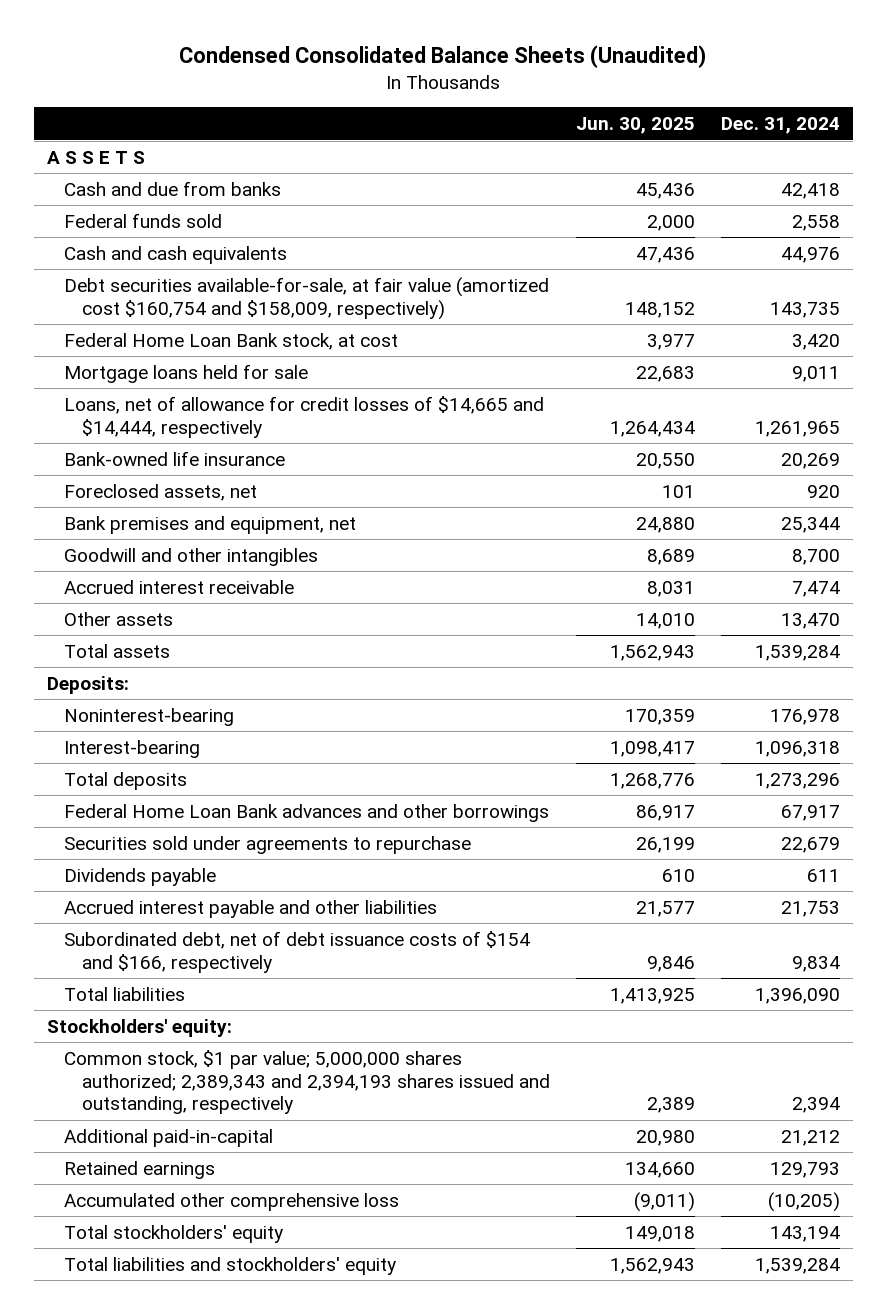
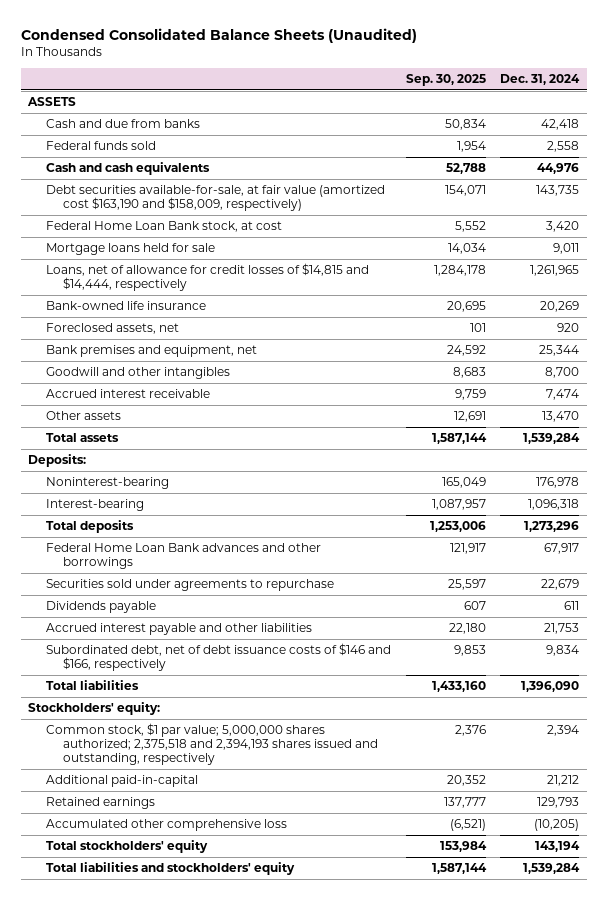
[575,117,695,135] Jun. 30, 2025 -> none
none -> [405,74,486,87] Sep. 30, 2025
[46,150,145,164] A S S E T S -> [27,97,77,107] ASSETS
[64,276,550,320] Debt securities available-for-sale, at fair value (amortized cost $160,754 and $158,009, respectively) -> [45,185,385,212] Debt securities available-for-sale, at fair value (amortized cost $163,190 and $158,009, respectively)
[64,395,545,438] Loans, net of allowance for credit losses of $14,665 and $14,444, respectively -> [45,263,369,292] Loans, net of allowance for credit losses of $14,815 and $14,444, respectively
[64,930,531,973] Subordinated debt, net of debt issuance costs of $154 and $166, respectively -> [45,643,391,672] Subordinated debt, net of debt issuance costs of $146 and $166, respectively
[64,1049,551,1115] Common stock, $1 par value; 5,000,000 shares authorized; 2,389,343 and 2,394,193 shares issued and outstanding, respectively -> [45,723,379,766] Common stock, $1 par value; 5,000,000 shares authorized; 2,375,518 and 2,394,193 shares issued and outstanding, respectively

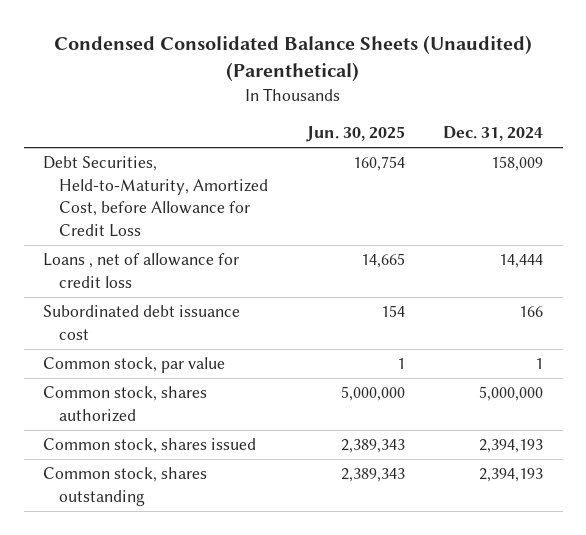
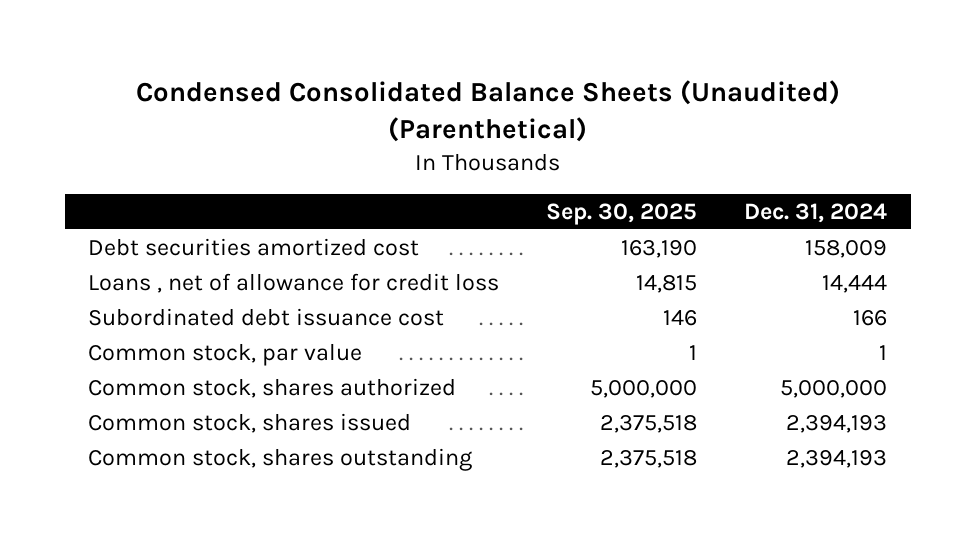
[305,126,405,143] Jun. 30, 2025 -> none
none -> [546,202,698,225] Sep. 30, 2025
[42,156,269,237] Debt Securities, Held-to-Maturity, Amortized Cost, before Allowance for Credit Loss -> [88,237,420,256] Debt securities amortized cost

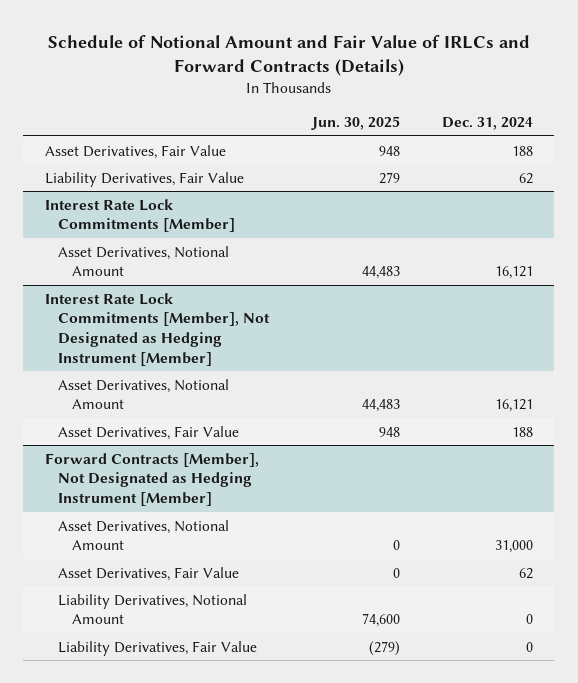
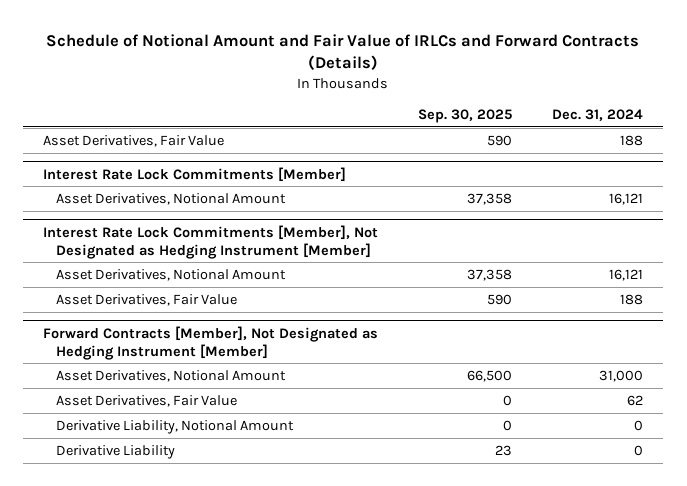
[310,116,400,131] Jun. 30, 2025 -> none
none -> [418,109,513,124] Sep. 30, 2025
[44,171,244,187] Liability Derivatives, Fair Value -> none
[58,593,248,625] Liability Derivatives, Notional Amount -> [55,419,294,434] Derivative Liability, Notional Amount
[58,640,258,656] Liability Derivatives, Fair Value -> [55,444,175,459] Derivative Liability

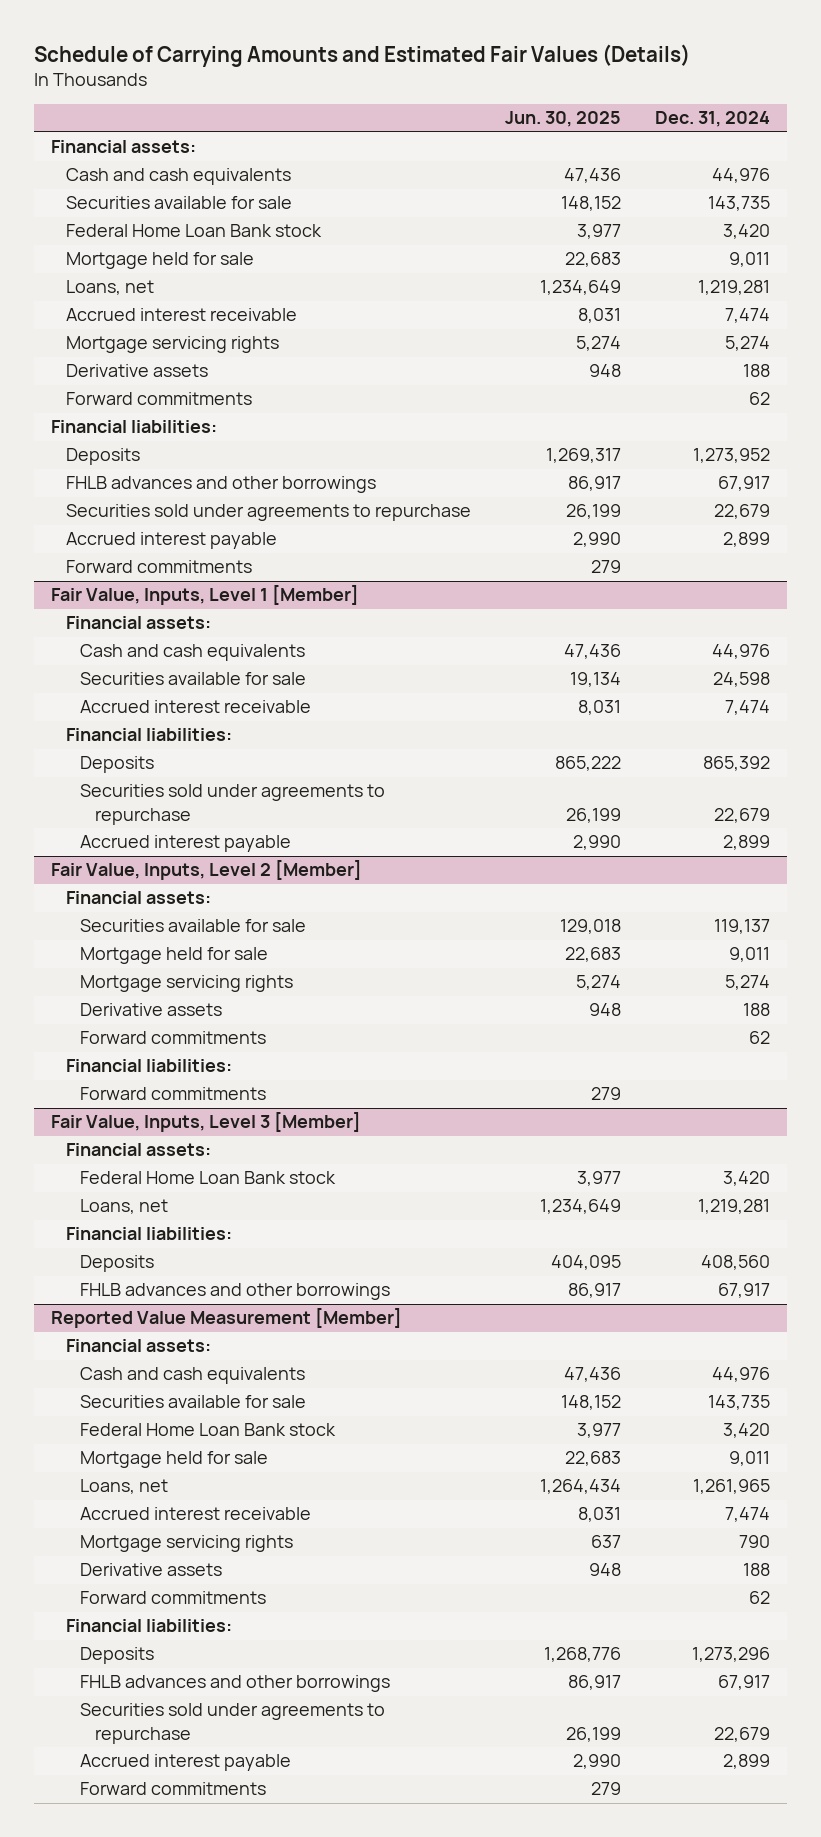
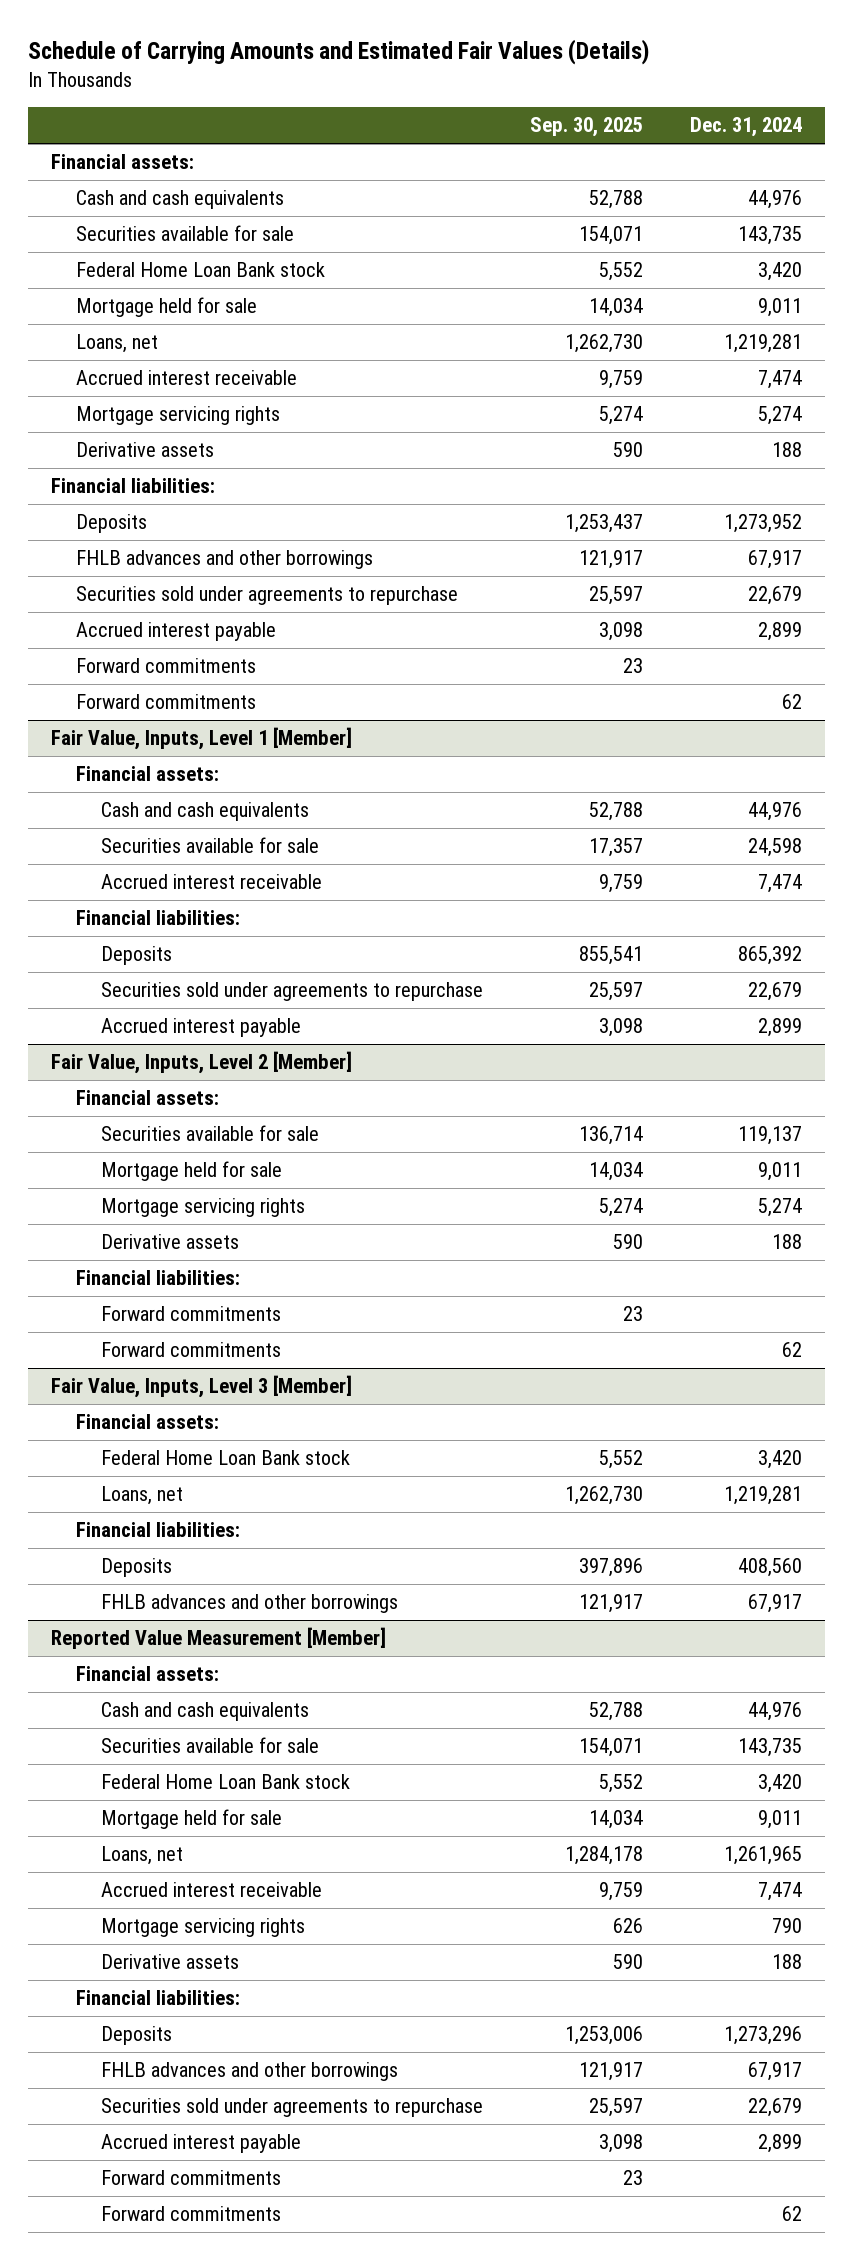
[504,111,621,128] Jun. 30, 2025 -> none
none -> [529,117,643,138] Sep. 30, 2025
[65,392,252,406] Forward commitments -> [76,694,257,710] Forward commitments
[80,1031,267,1045] Forward commitments -> [101,1342,282,1358] Forward commitments
[80,1591,267,1605] Forward commitments -> [101,2206,282,2222] Forward commitments

